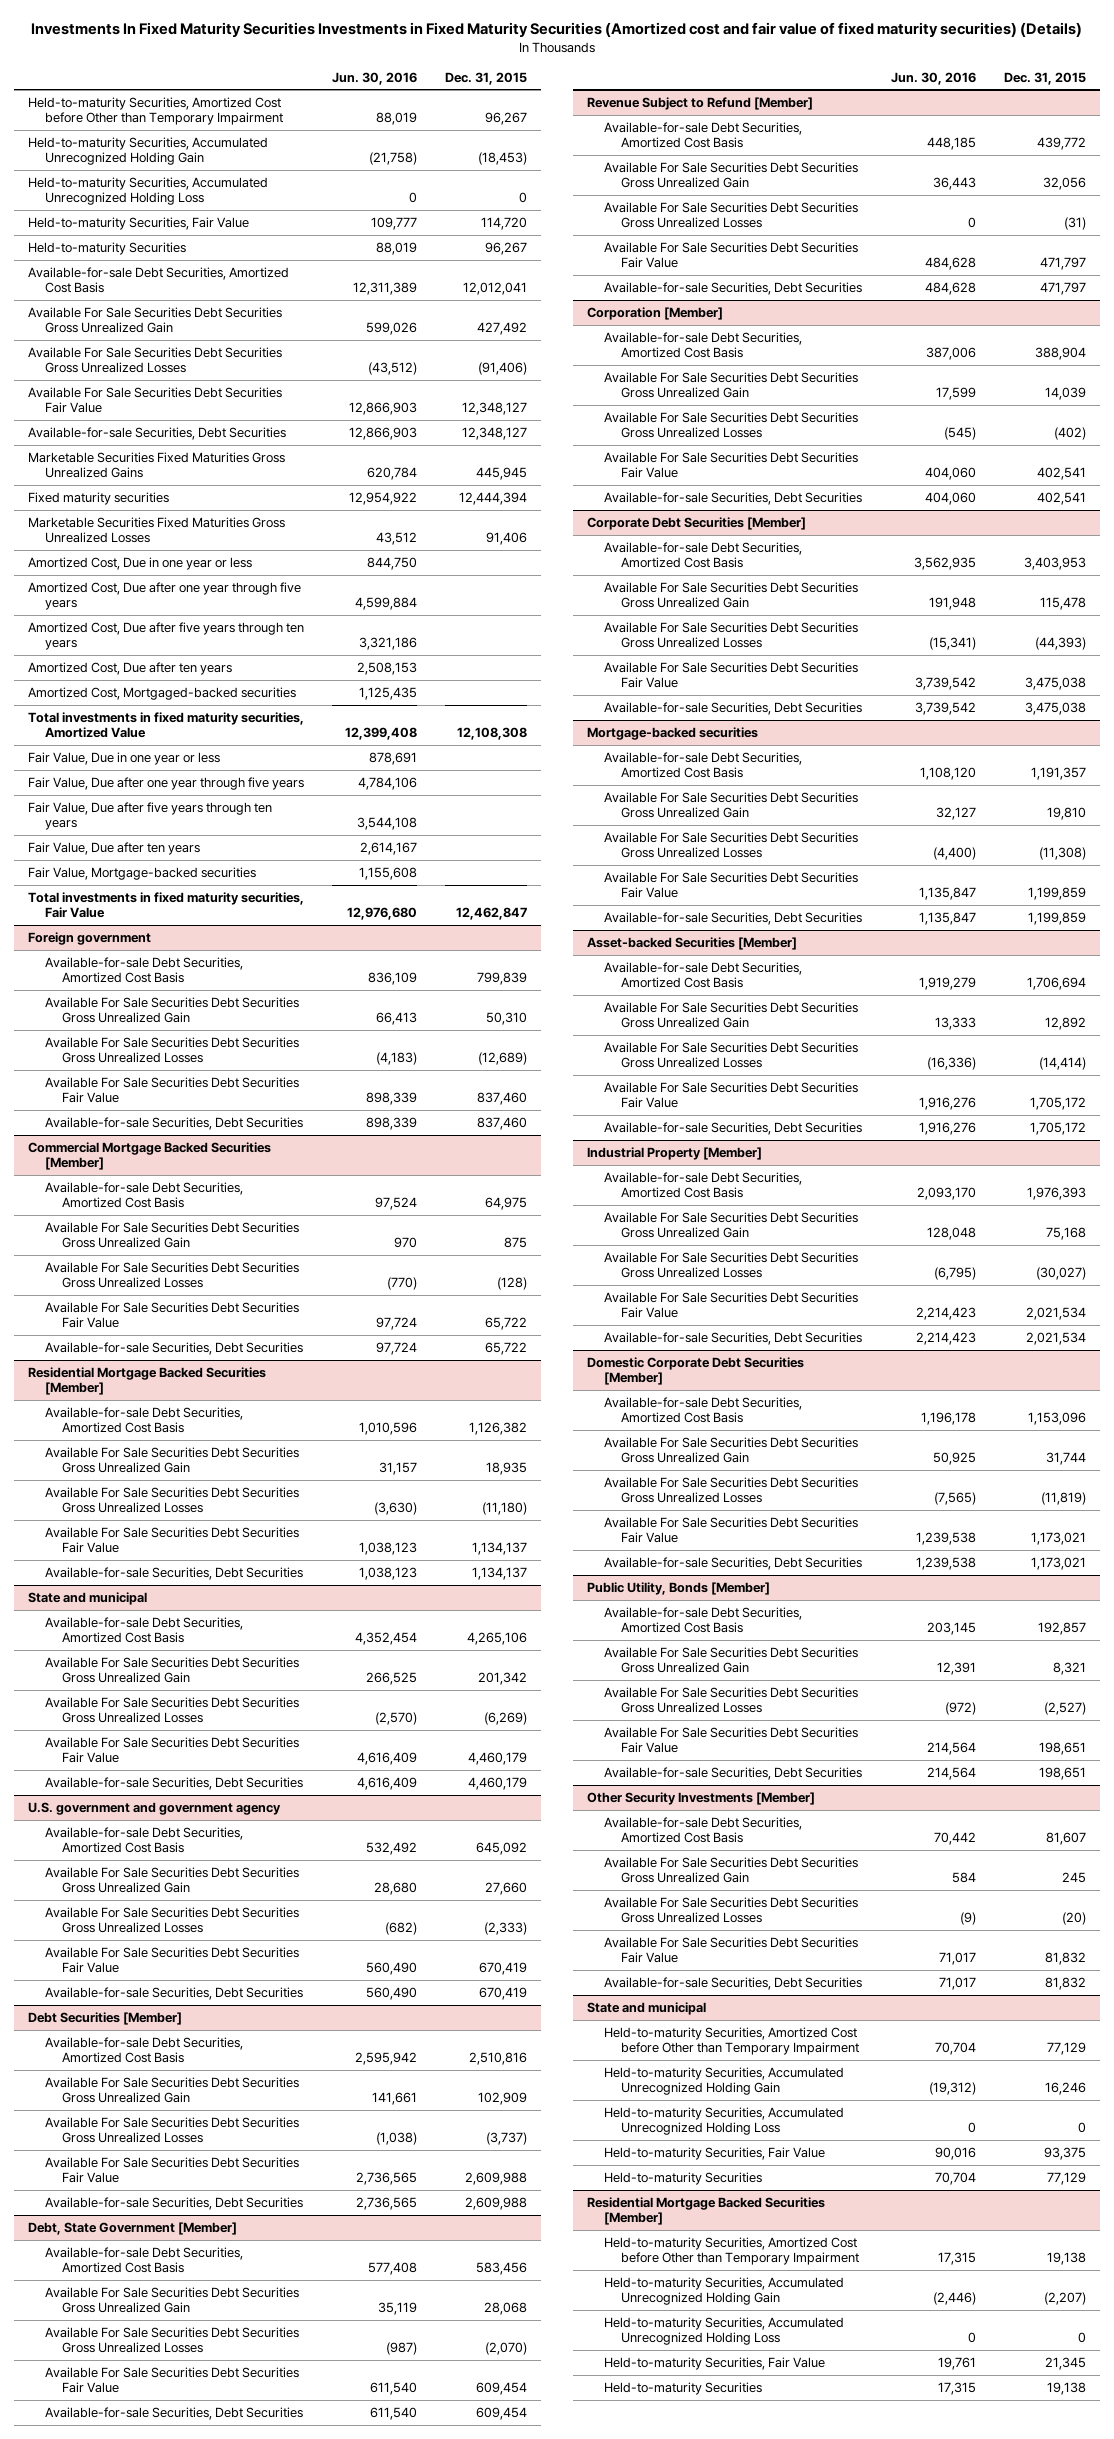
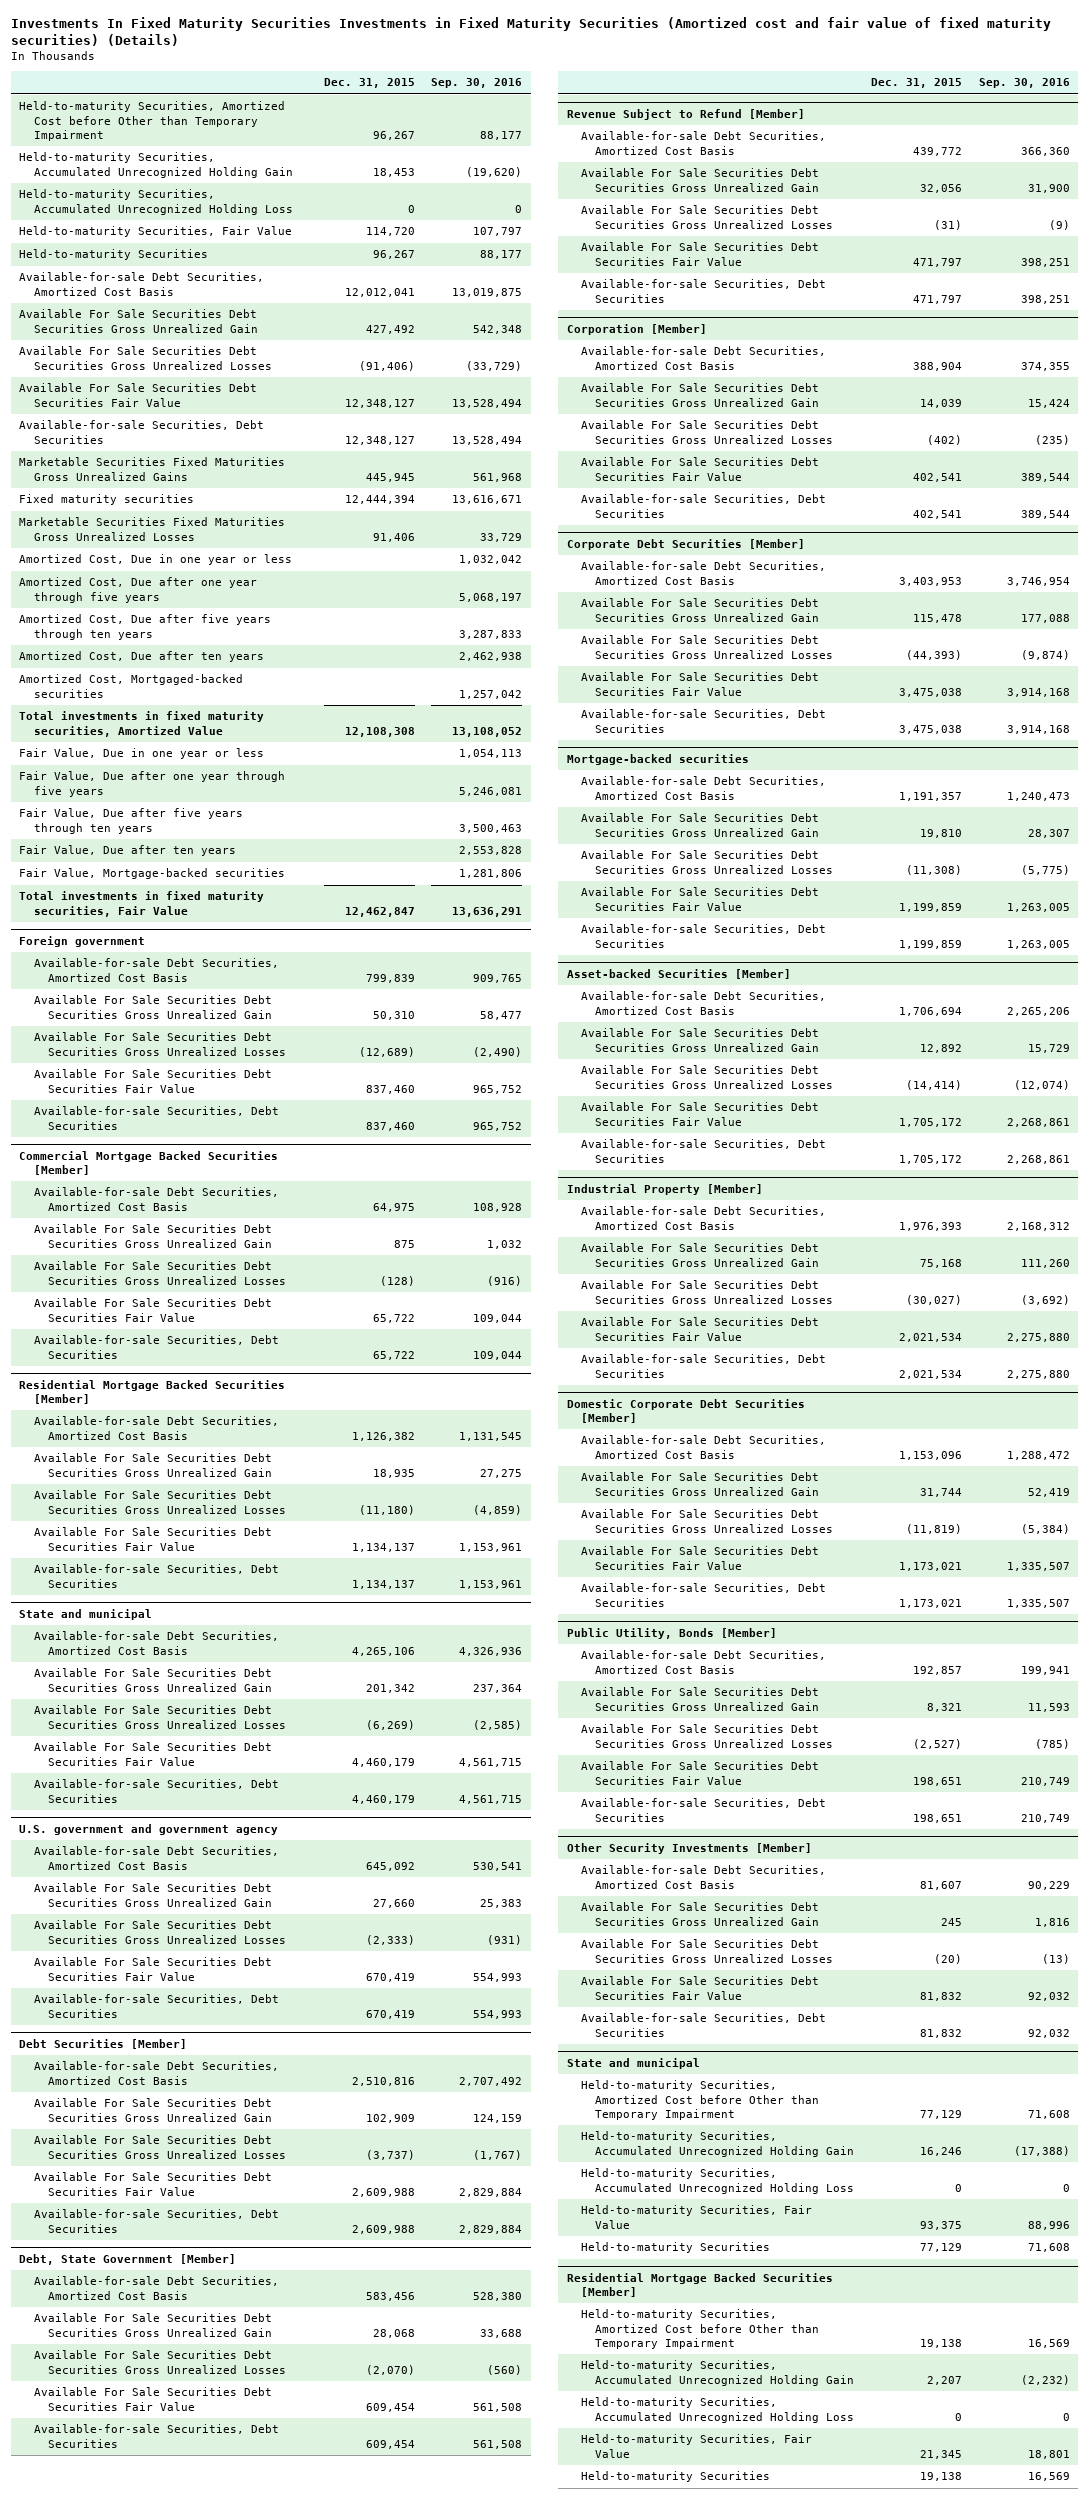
[331,71,417,85] Jun. 30, 2016 -> none
none -> [431,78,523,89] Sep. 30, 2016
[477,152,527,166] (18,453) -> [372,167,415,177] 18,453
[1043,2292,1086,2306] (2,207) -> [927,2375,963,2385] 2,207

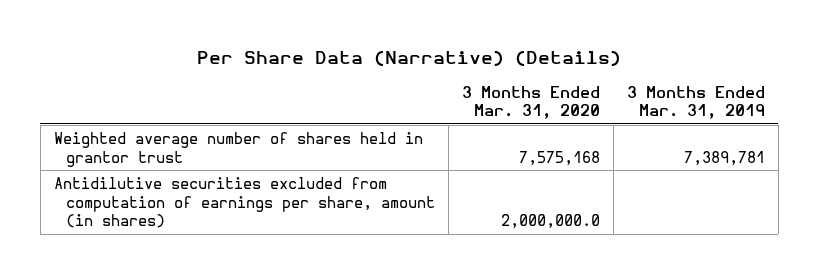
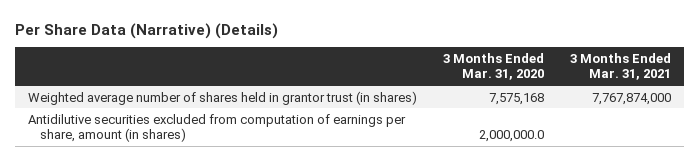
[626,85,765,120] 3 Months Ended Mar. 31, 2019 -> none
none -> [570,53,672,81] 3 Months Ended Mar. 31, 2021
[53,131,423,167] Weighted average number of shares held in grantor trust -> [27,90,417,105] Weighted average number of shares held in grantor trust (in shares)

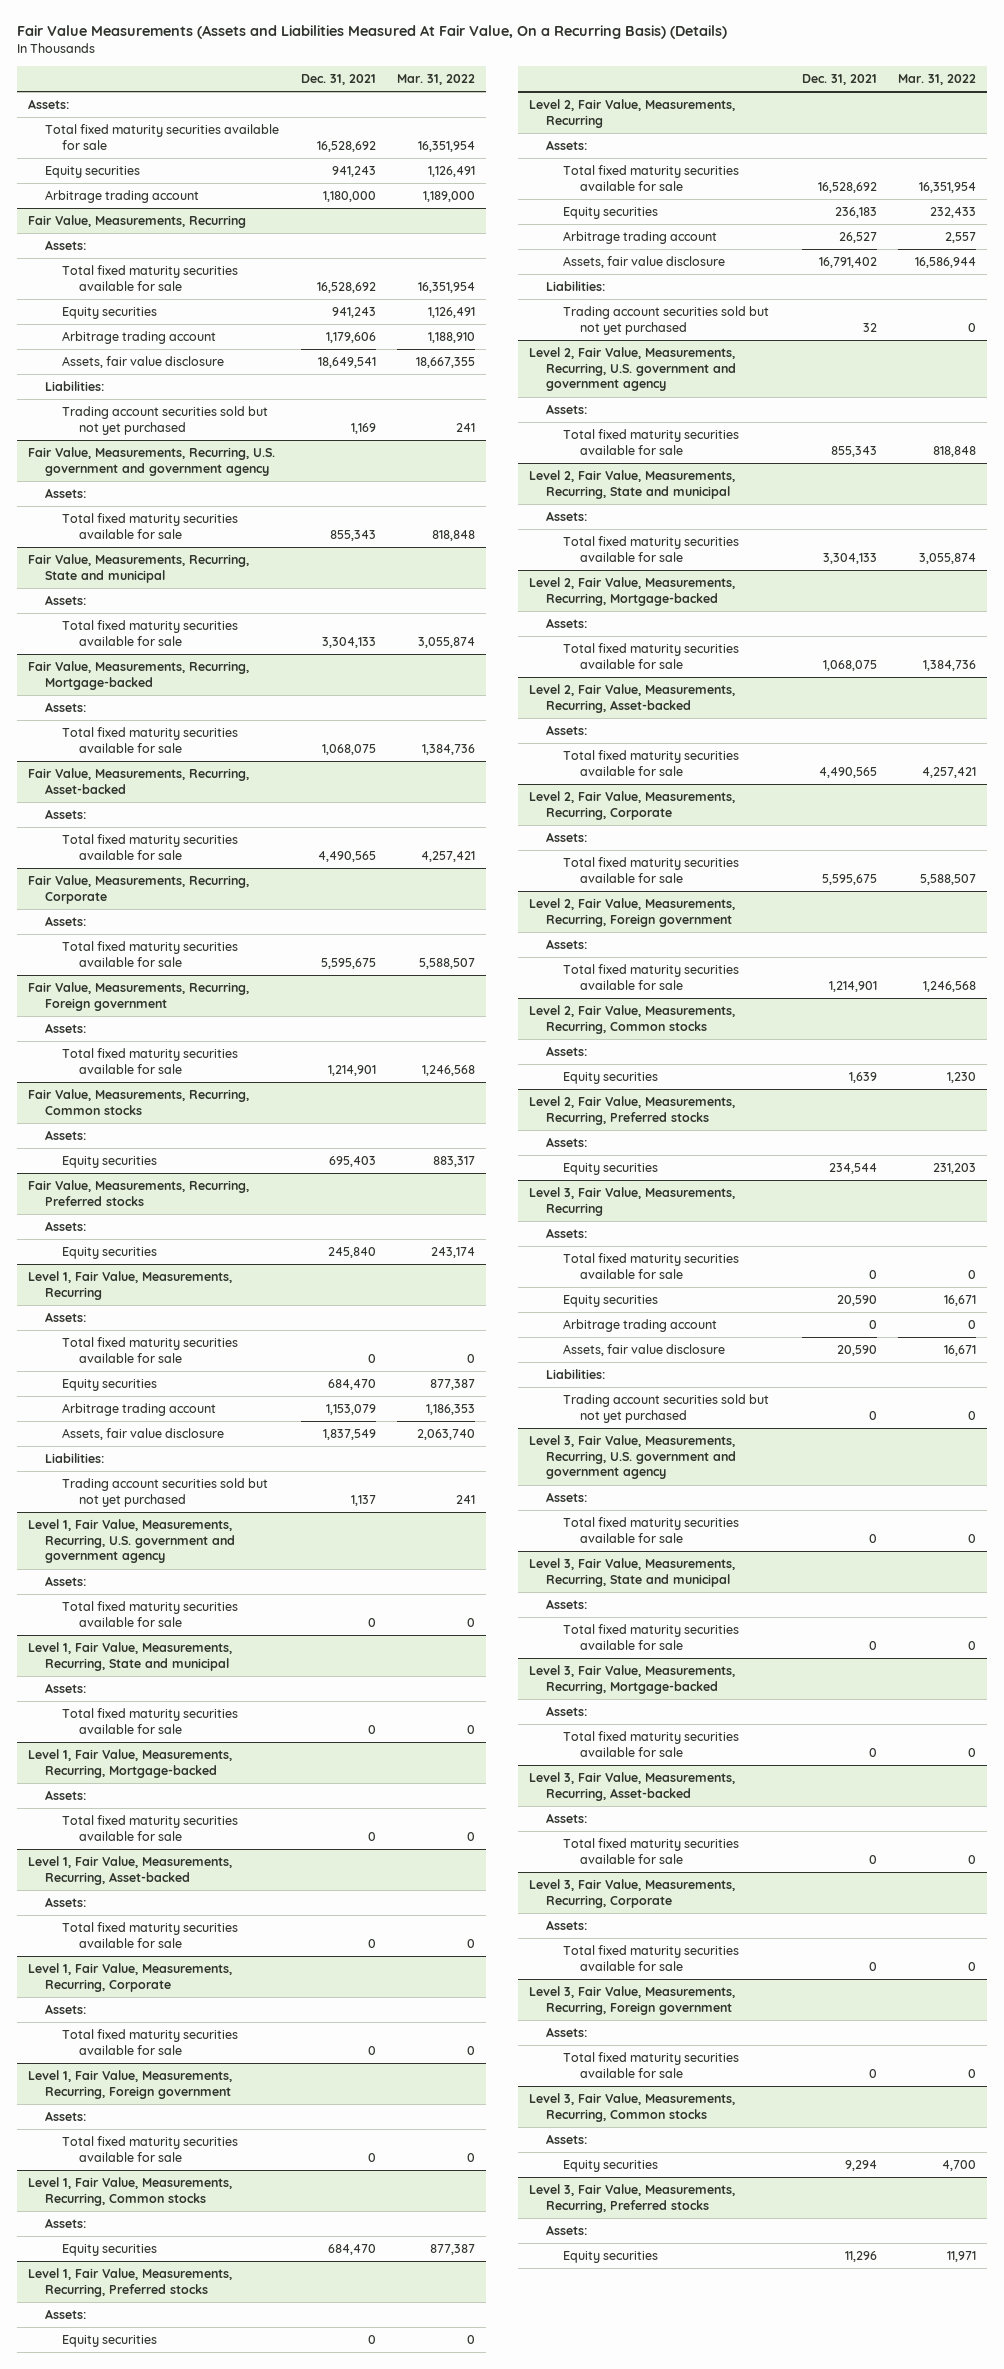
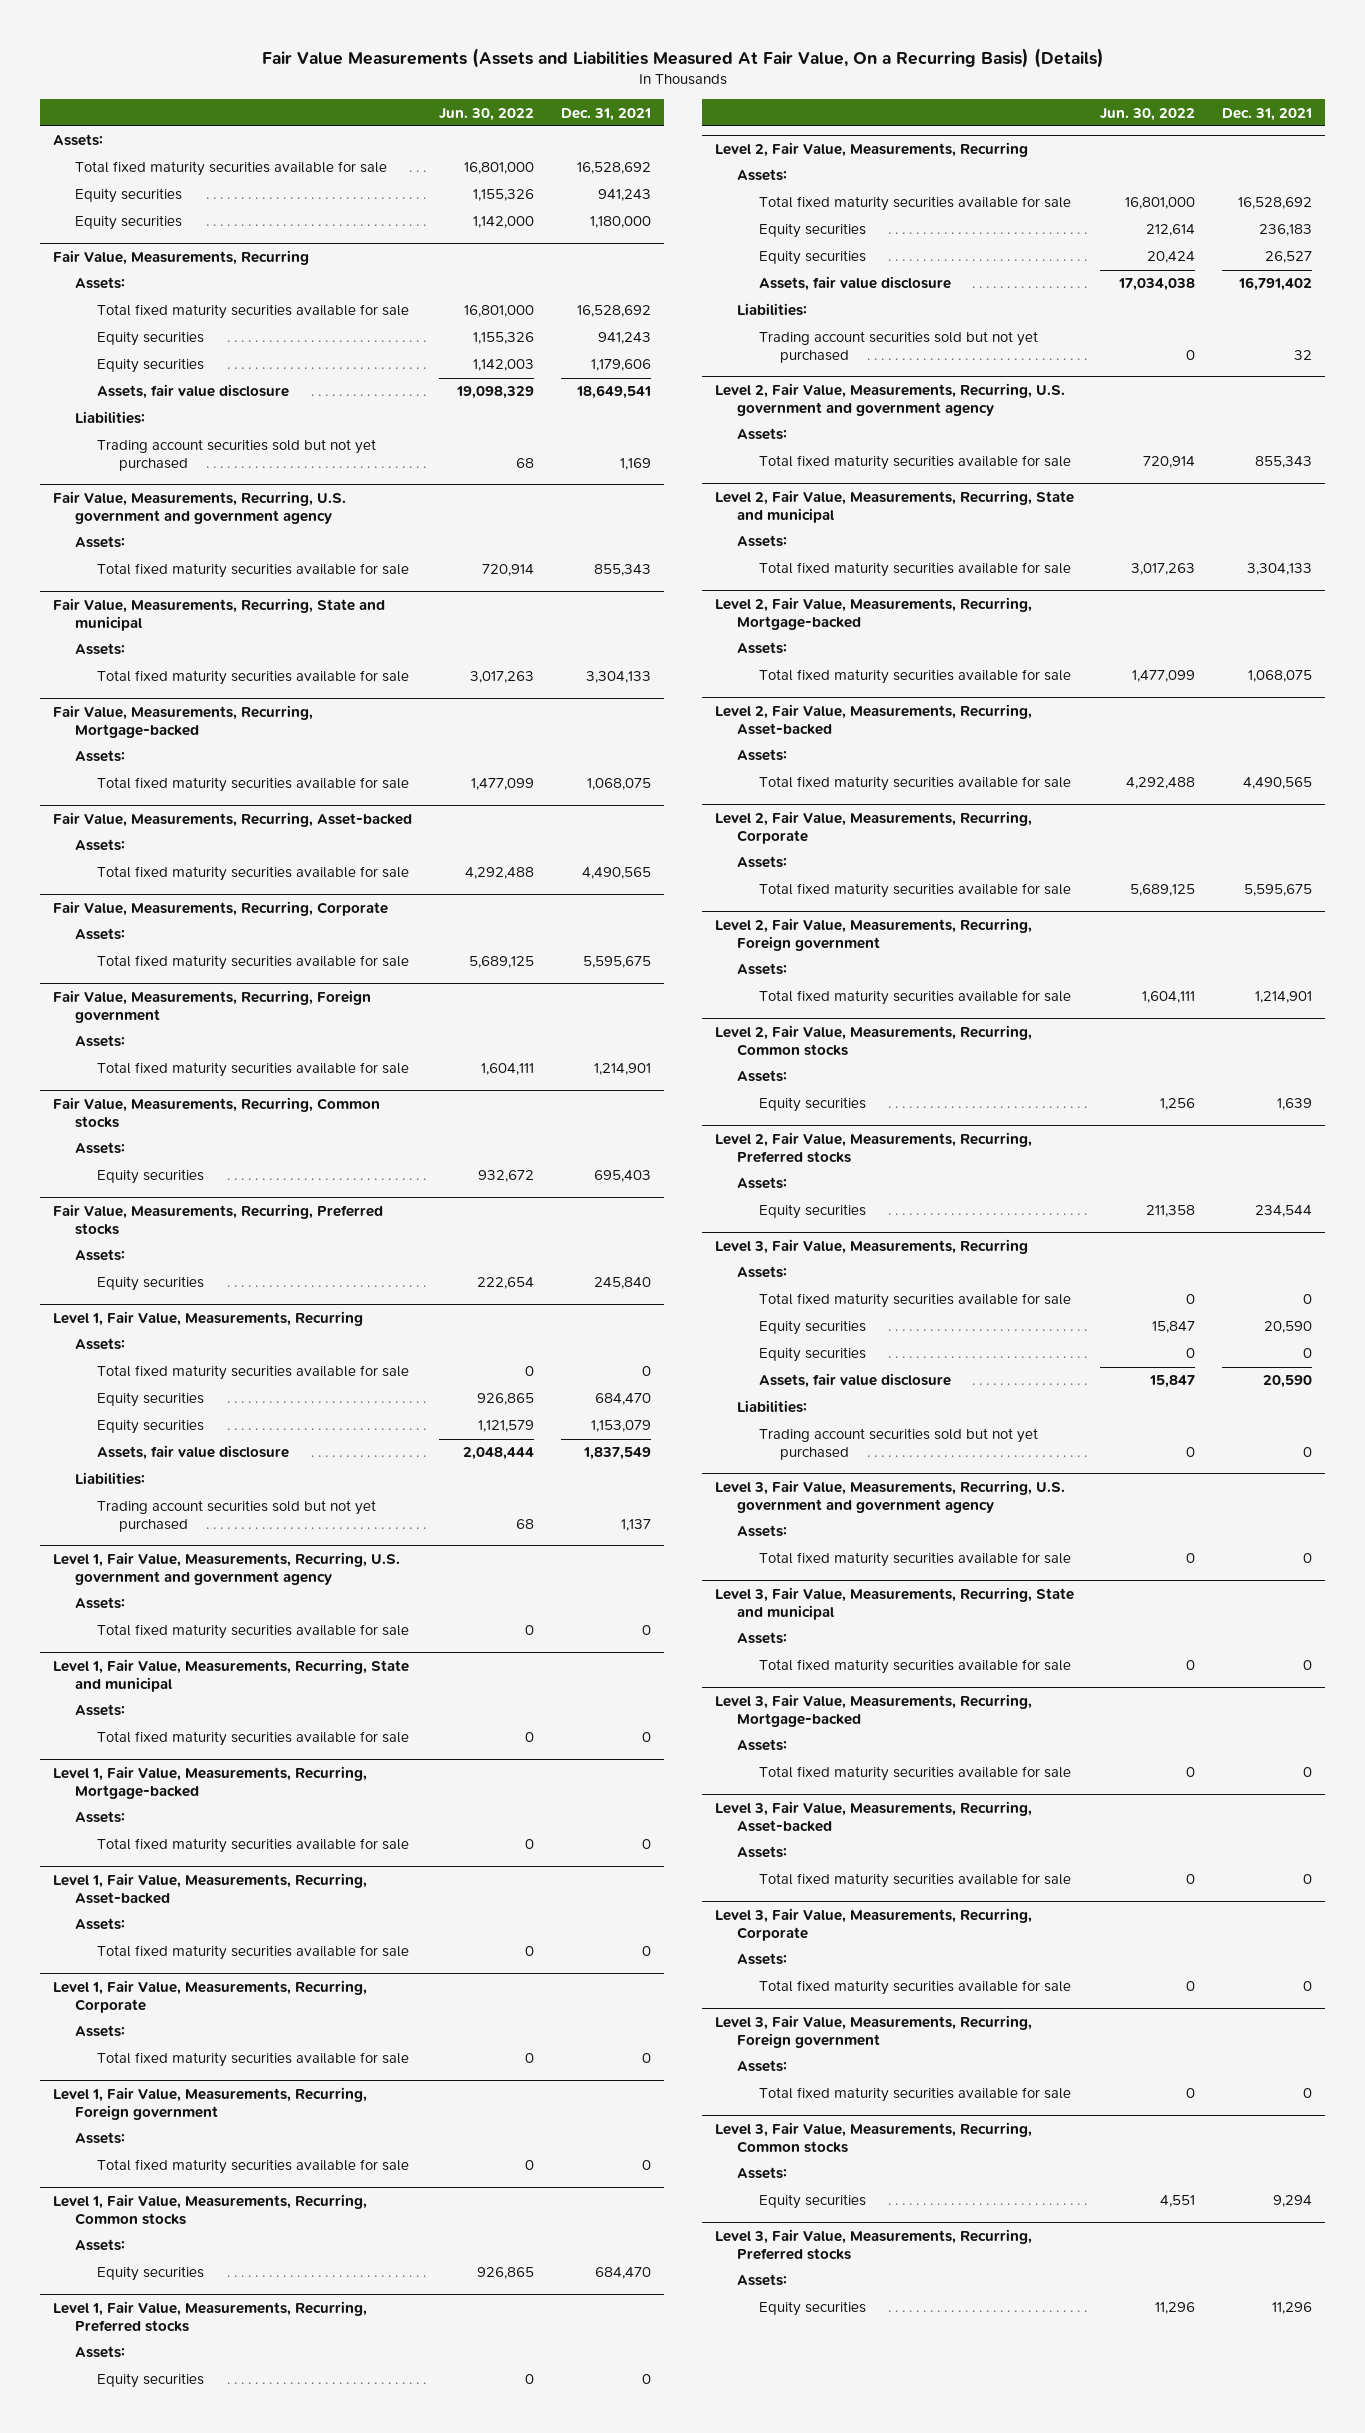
[397,74,476,86] Mar. 31, 2022 -> none
none -> [439,107,535,121] Jun. 30, 2022
[44,190,199,204] Arbitrage trading account -> [75,215,183,231] Equity securities
[62,331,217,345] Arbitrage trading account -> [97,358,205,374] Equity securities
[62,1403,217,1417] Arbitrage trading account -> [97,1419,205,1435] Equity securities
[563,231,718,245] Arbitrage trading account -> [758,250,866,266] Equity securities
[563,1319,718,1333] Arbitrage trading account -> [758,1347,866,1363] Equity securities

